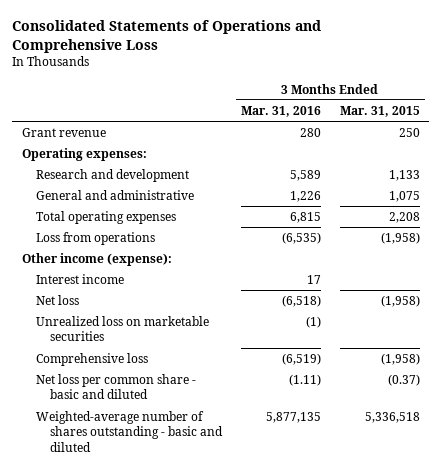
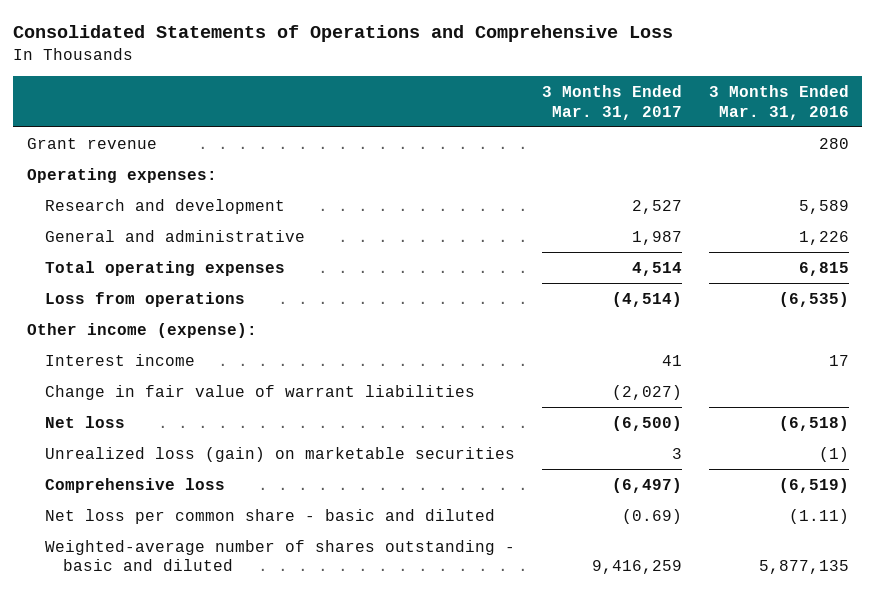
[339,106,420,118] Mar. 31, 2015 -> none
none -> [541,85,682,120] 3 Months Ended Mar. 31, 2017
none -> [45,384,476,400] Change in fair value of warrant liabilities
[35,316,209,342] Unrealized loss on marketable securities -> [45,446,516,462] Unrealized loss (gain) on marketable securities

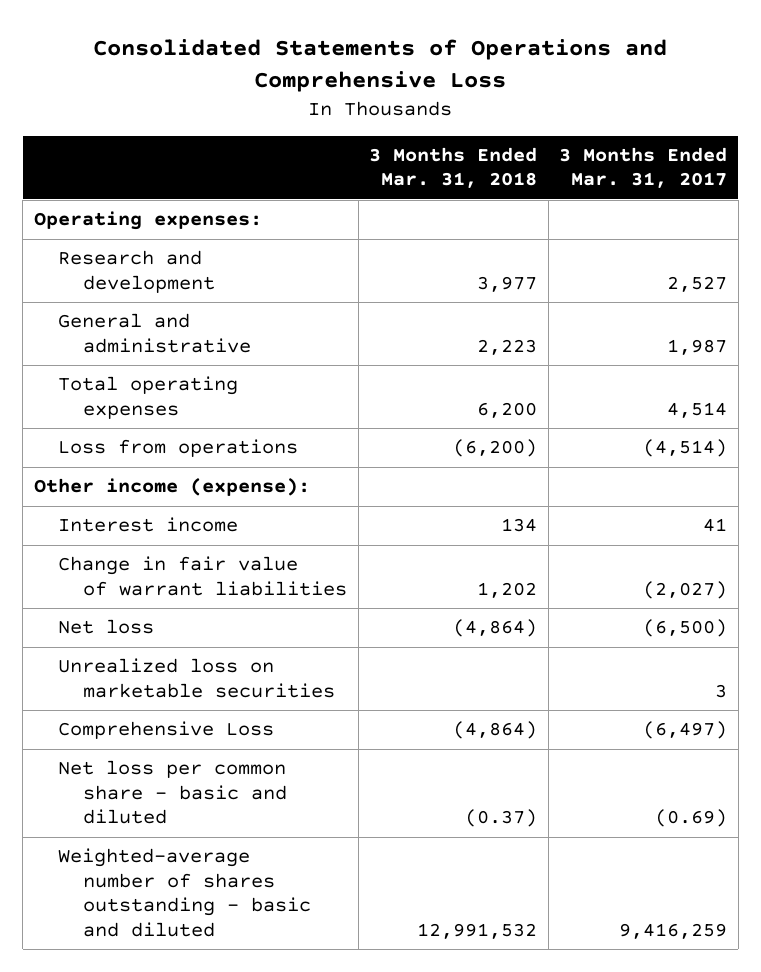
[708,85,849,120] 3 Months Ended Mar. 31, 2016 -> none
none -> [369,147,538,189] 3 Months Ended Mar. 31, 2018
[26,137,157,149] Grant revenue -> none
[45,446,516,462] Unrealized loss (gain) on marketable securities -> [58,658,336,698] Unrealized loss on marketable securities
[45,477,226,493] Comprehensive loss -> [58,721,275,740] Comprehensive Loss

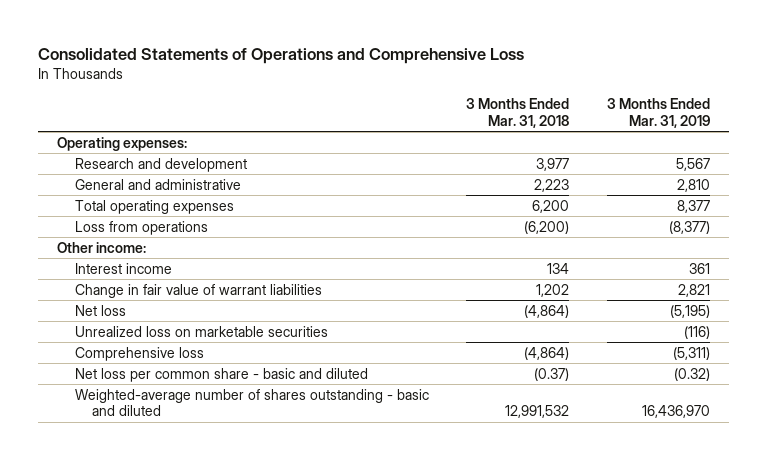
[559,147,728,189] 3 Months Ended Mar. 31, 2017 -> none
none -> [606,98,710,128] 3 Months Ended Mar. 31, 2019
[33,478,310,497] Other income (expense): -> [57,241,147,253] Other income:
[58,721,275,740] Comprehensive Loss -> [74,346,204,361] Comprehensive loss

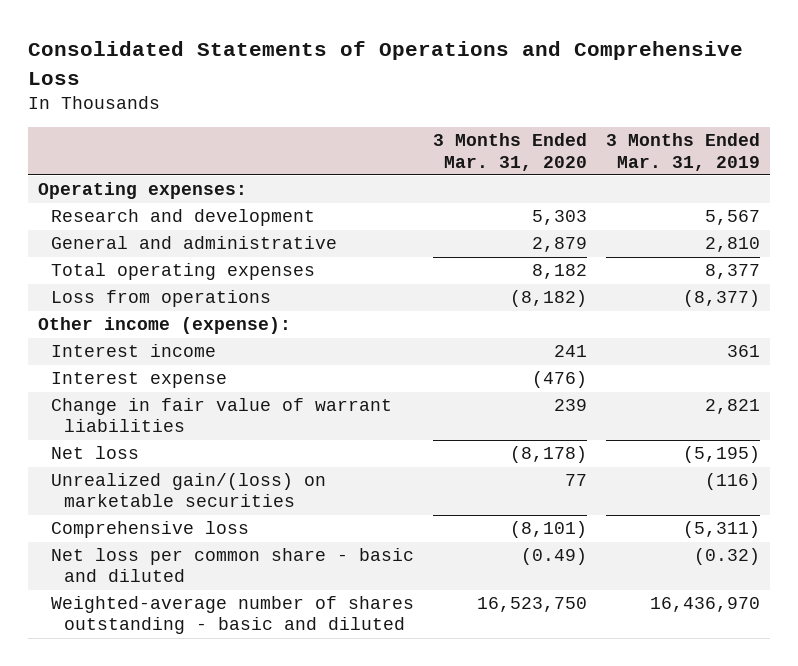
[466,98,570,128] 3 Months Ended Mar. 31, 2018 -> none
none -> [433,133,588,171] 3 Months Ended Mar. 31, 2020
[57,241,147,253] Other income: -> [37,317,291,335] Other income (expense):
none -> [50,372,227,389] Interest expense
[74,325,328,337] Unrealized loss on marketable securities -> [50,473,326,508] Unrealized gain/(loss) on marketable securities

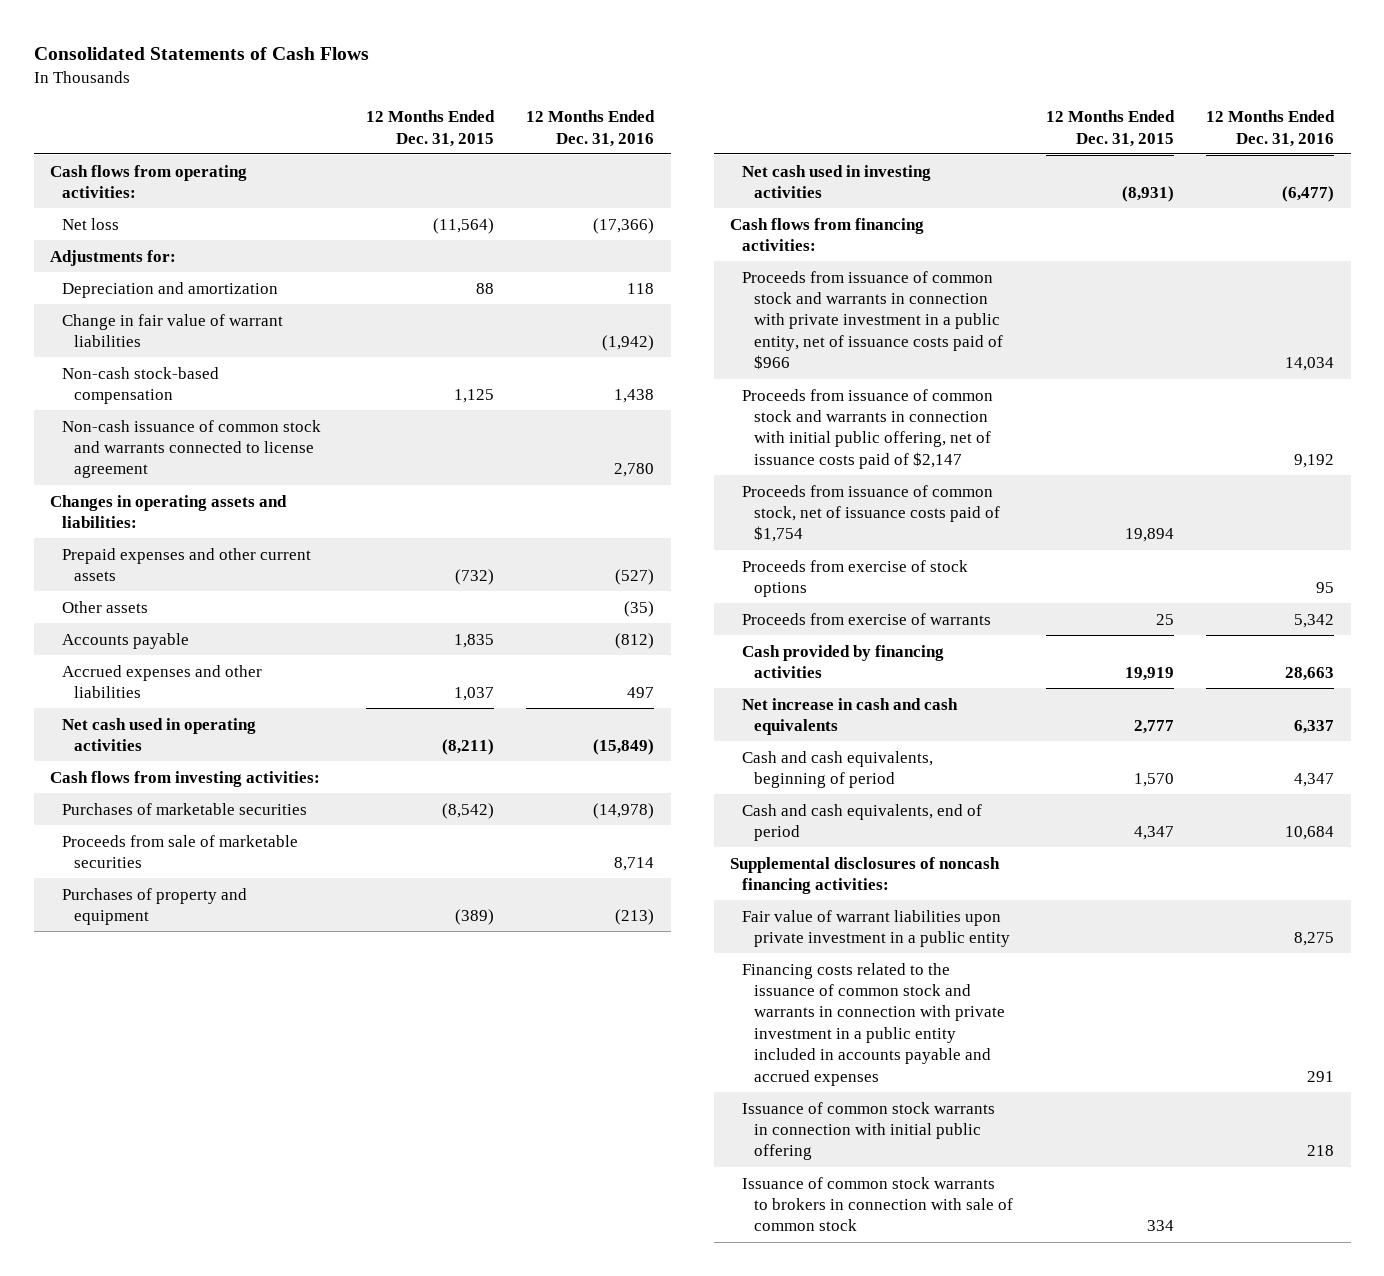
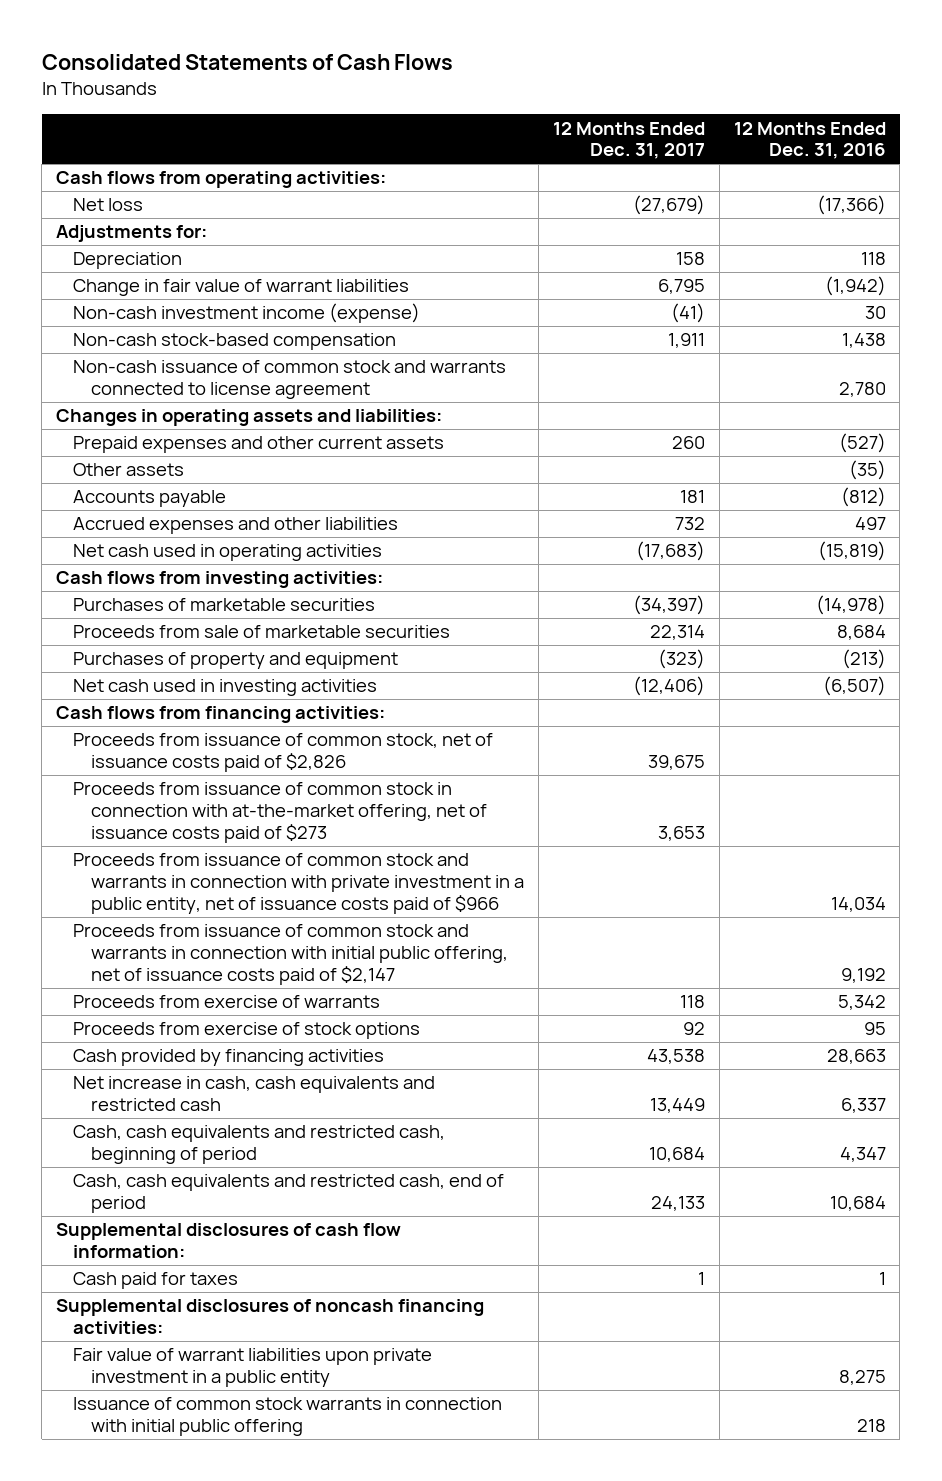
[365,110,495,147] 12 Months Ended Dec. 31, 2015 -> none
none -> [552,121,705,160] 12 Months Ended Dec. 31, 2017
[62,281,279,298] Depreciation and amortization -> [73,252,183,270] Depreciation
none -> [73,303,421,324] Non-cash investment income (expense)
[593,738,655,755] (15,849) -> [817,541,886,562] (15,819)
[614,856,655,871] 8,714 -> [836,625,886,641] 8,684
[1282,185,1335,202] (6,477) -> [822,676,886,697] (6,507)
none -> [73,733,494,773] Proceeds from issuance of common stock, net of issuance costs paid of $2,826
none -> [73,782,487,843] Proceeds from issuance of common stock in connection with at-the-market offering, net of issuance costs paid of $273
[742,484,1001,543] Proceeds from issuance of common stock, net of issuance costs paid of $1,754 -> none
[742,559,969,597] Proceeds from exercise of stock options -> [73,1022,421,1040] Proceeds from exercise of stock options
[742,697,959,735] Net increase in cash and cash equivalents -> [73,1076,436,1112] Net increase in cash, cash equivalents and restricted cash
[742,750,934,788] Cash and cash equivalents, beginning of period -> [73,1125,446,1165] Cash, cash equivalents and restricted cash, beginning of period
[742,803,983,841] Cash and cash equivalents, end of period -> [73,1174,505,1214] Cash, cash equivalents and restricted cash, end of period
none -> [55,1223,401,1259] Supplemental disclosures of cash flow information:
none -> [73,1272,239,1290] Cash paid for taxes
[742,962,1006,1086] Financing costs related to the issuance of common stock and warrants in connection with private investment in a public entity included in accounts payable and accrued expenses -> none
[742,1176,1014,1232] Issuance of common stock warrants to brokers in connection with sale of common stock -> none

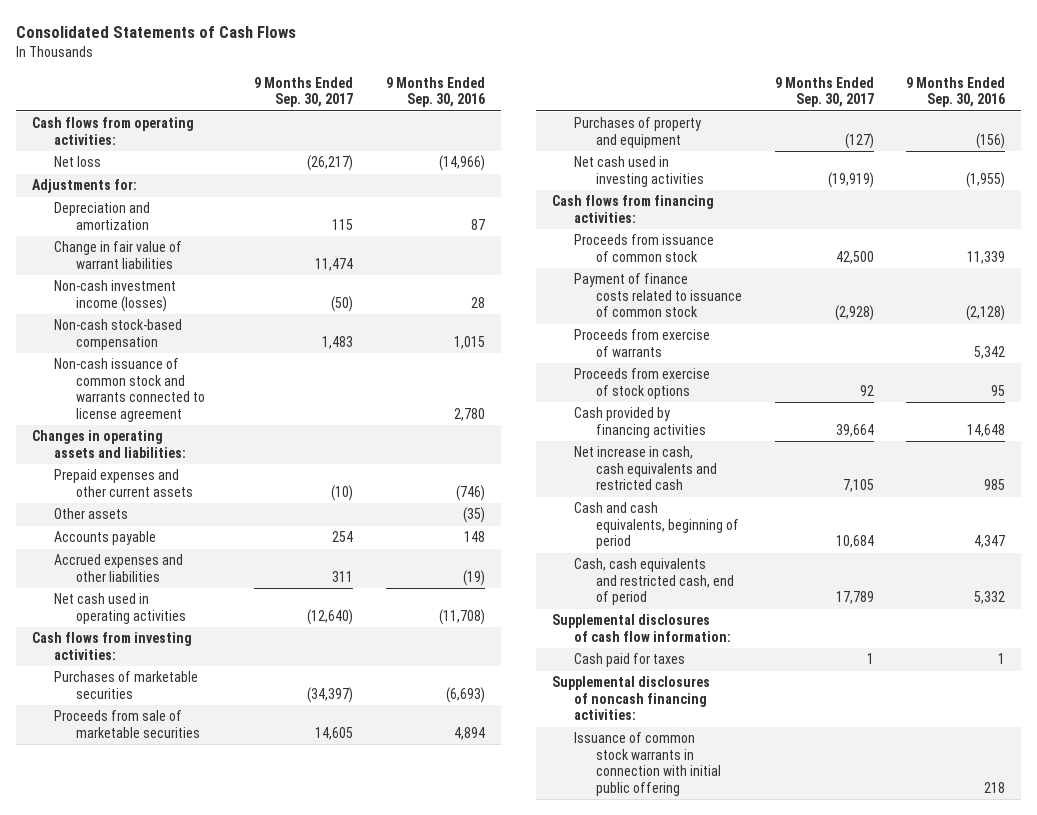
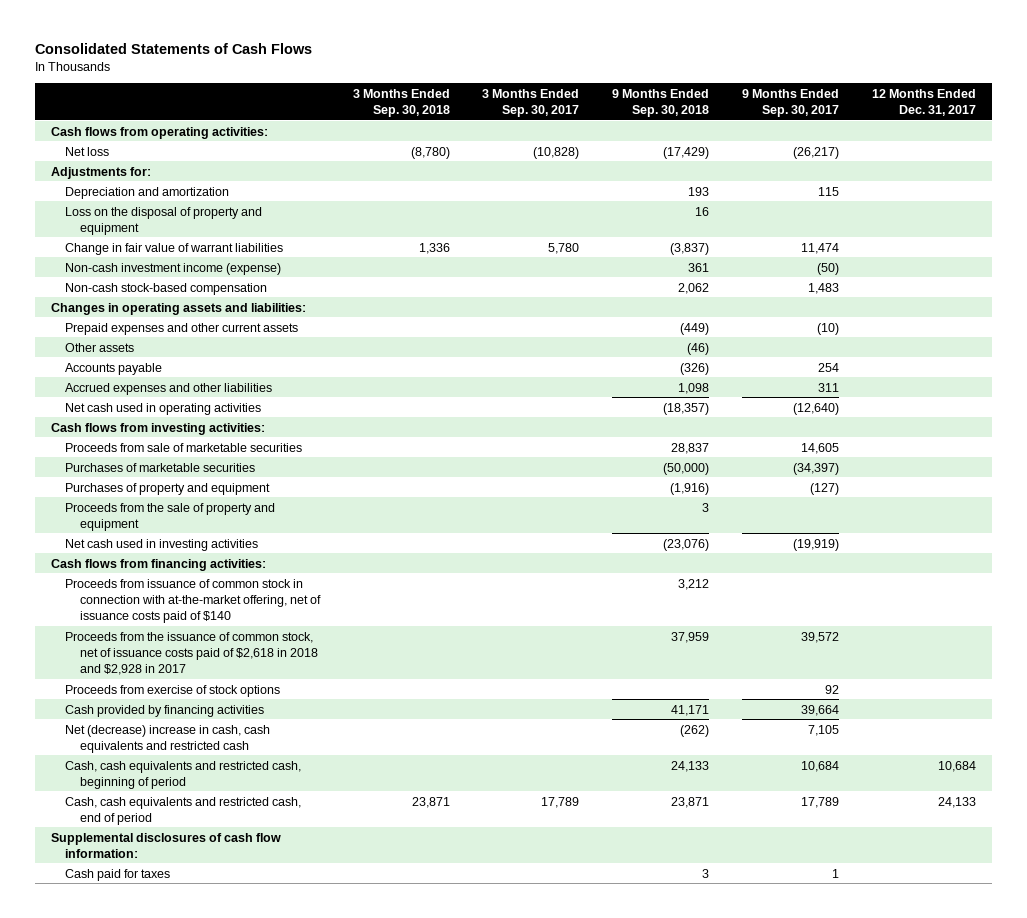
[385,76,485,108] 9 Months Ended Sep. 30, 2016 -> none
none -> [352,88,450,117] 3 Months Ended Sep. 30, 2018
none -> [482,88,580,117] 3 Months Ended Sep. 30, 2017
none -> [612,88,710,117] 9 Months Ended Sep. 30, 2018
none -> [871,88,976,116] 12 Months Ended Dec. 31, 2017
none -> [65,206,263,235] Loss on the disposal of property and equipment
[54,280,177,312] Non-cash investment income (losses) -> [65,262,282,275] Non-cash investment income (expense)
[54,358,206,423] Non-cash issuance of common stock and warrants connected to license agreement -> none
[54,671,199,699] Purchases of marketable securities -> [65,462,256,472] Purchases of marketable securities
none -> [65,502,276,531] Proceeds from the sale of property and equipment
[574,273,743,318] Payment of finance costs related to issuance of common stock -> none
[574,329,711,357] Proceeds from exercise of warrants -> none
none -> [65,578,321,623] Proceeds from issuance of common stock in connection with at-the-market offering, net of issuance costs paid of $140
[574,234,715,262] Proceeds from issuance of common stock -> [65,631,318,675] Proceeds from the issuance of common stock, net of issuance costs paid of $2,618 in 2018 and $2,928 in 2017
[835,250,874,264] 42,500 -> [801,631,840,643] 39,572
[574,446,718,491] Net increase in cash, cash equivalents and restricted cash -> [65,724,271,753] Net (decrease) increase in cash, cash equivalents and restricted cash
[574,502,740,550] Cash and cash equivalents, beginning of period -> [65,760,302,789] Cash, cash equivalents and restricted cash, beginning of period
[552,676,711,721] Supplemental disclosures of noncash financing activities: -> none
[574,732,722,797] Issuance of common stock warrants in connection with initial public offering -> none

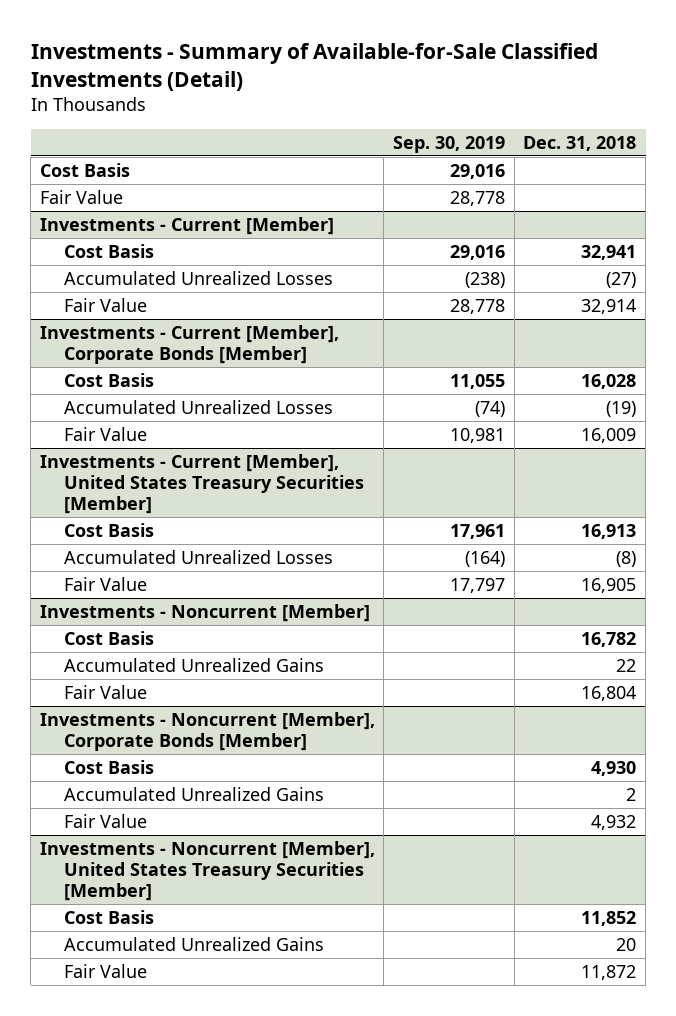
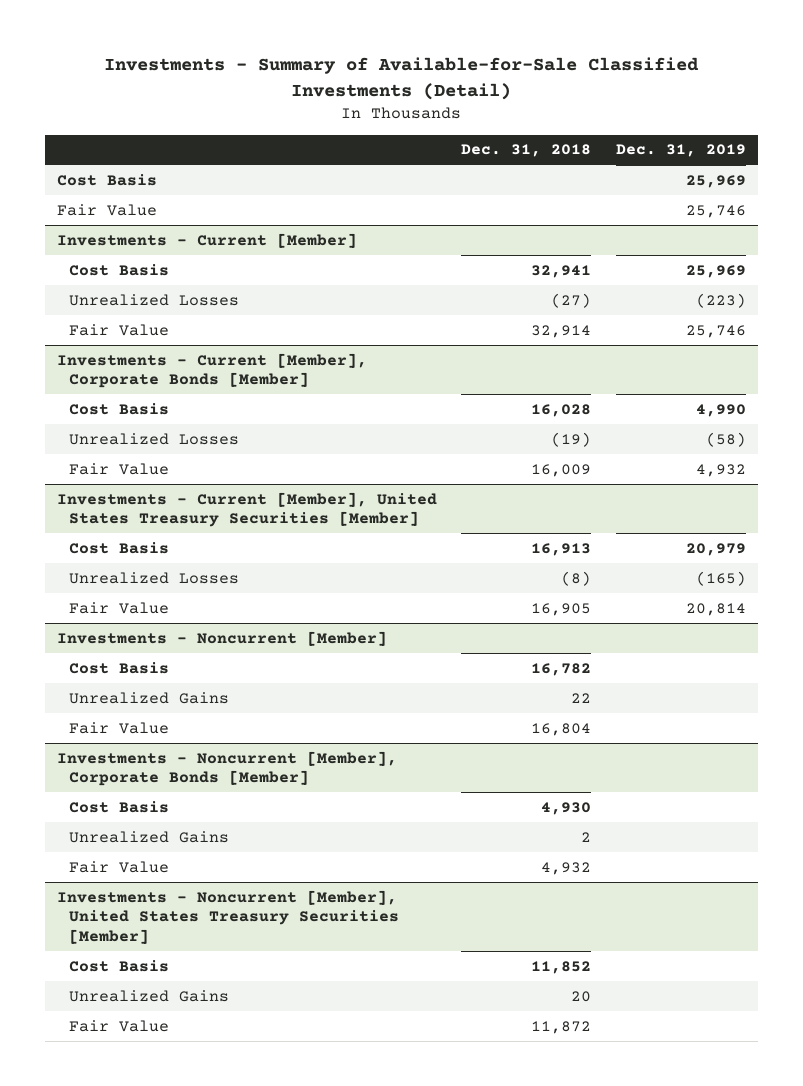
[393,136,506,154] Sep. 30, 2019 -> none
none -> [615,144,746,158] Dec. 31, 2019
[63,270,333,285] Accumulated Unrealized Losses -> [69,293,240,306] Unrealized Losses
[63,399,333,414] Accumulated Unrealized Losses -> [69,432,240,445] Unrealized Losses
[63,549,333,564] Accumulated Unrealized Losses -> [69,571,240,584] Unrealized Losses
[63,657,324,672] Accumulated Unrealized Gains -> [69,691,230,704] Unrealized Gains
[63,786,324,801] Accumulated Unrealized Gains -> [69,830,230,843] Unrealized Gains
[63,936,324,951] Accumulated Unrealized Gains -> [69,989,230,1002] Unrealized Gains

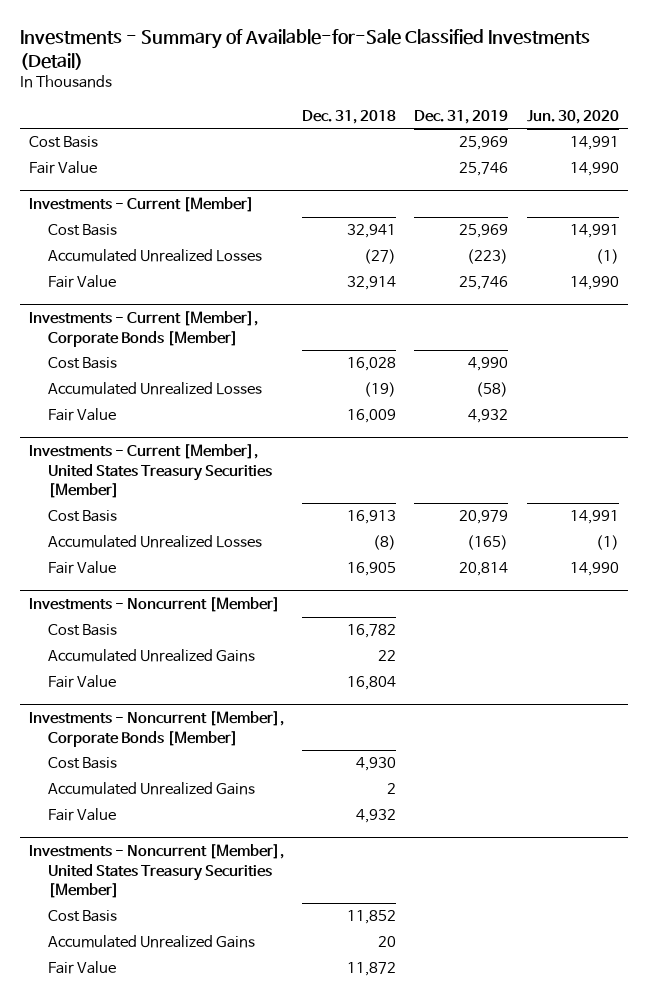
none -> [526,109,619,124] Jun. 30, 2020
[69,293,240,306] Unrealized Losses -> [48,249,263,263] Accumulated Unrealized Losses
[69,432,240,445] Unrealized Losses -> [48,382,263,396] Accumulated Unrealized Losses
[69,571,240,584] Unrealized Losses -> [48,535,263,549] Accumulated Unrealized Losses
[69,691,230,704] Unrealized Gains -> [48,649,256,663] Accumulated Unrealized Gains
[69,830,230,843] Unrealized Gains -> [48,782,256,796] Accumulated Unrealized Gains
[69,989,230,1002] Unrealized Gains -> [48,935,256,949] Accumulated Unrealized Gains

